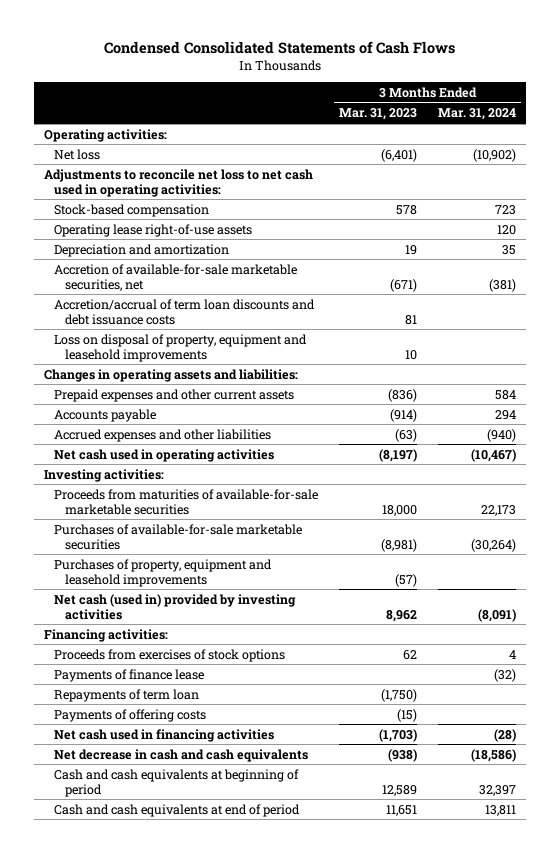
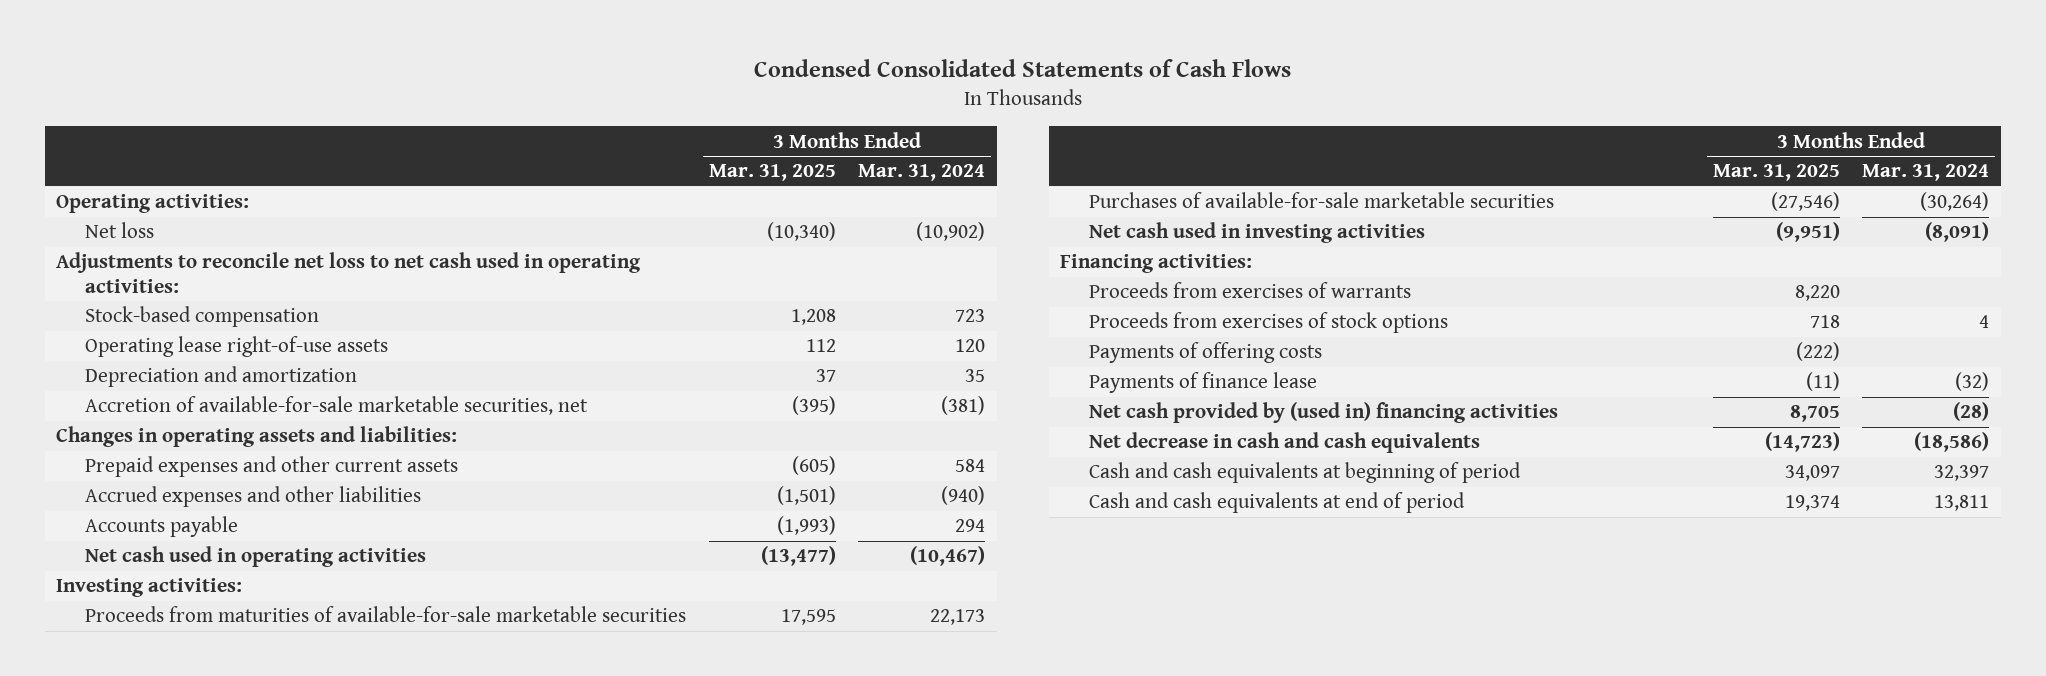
[339,108,418,121] Mar. 31, 2023 -> none
none -> [708,164,836,182] Mar. 31, 2025
[54,298,316,325] Accretion/accrual of term loan discounts and debt issuance costs -> none
[54,333,308,362] Loss on disposal of property, equipment and leasehold improvements -> none
[54,408,157,422] Accounts payable -> [85,516,239,538] Accounts payable
[54,558,273,587] Purchases of property, equipment and leasehold improvements -> none
[54,593,297,620] Net cash (used in) provided by investing activities -> [1089,222,1426,244] Net cash used in investing activities
none -> [1089,282,1412,299] Proceeds from exercises of warrants
[54,688,200,702] Repayments of term loan -> none
[54,668,205,682] Payments of finance lease -> [1089,372,1318,394] Payments of finance lease
[54,728,275,742] Net cash used in financing activities -> [1089,402,1559,424] Net cash provided by (used in) financing activities

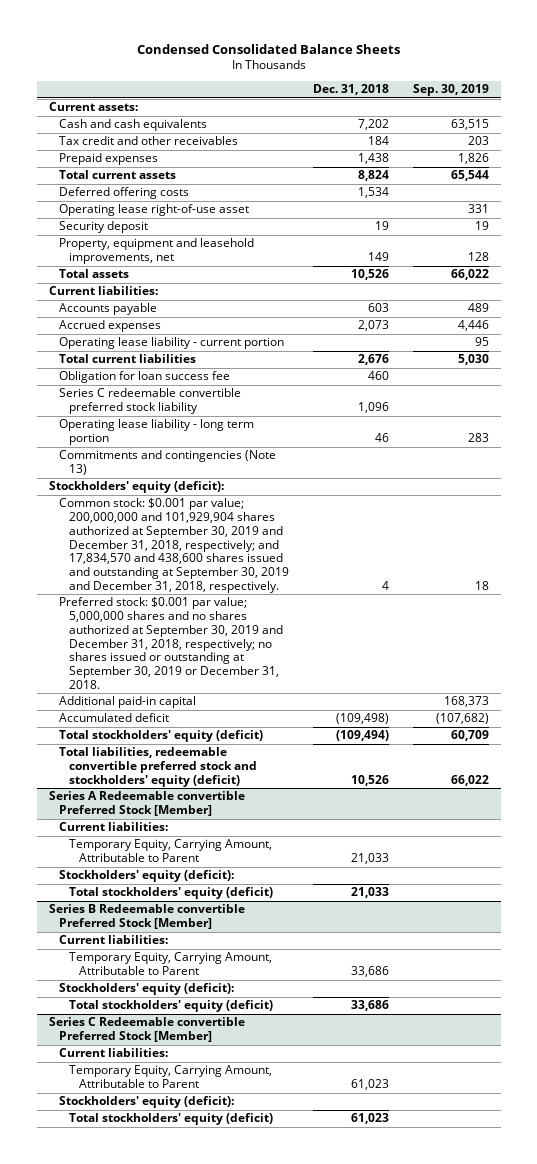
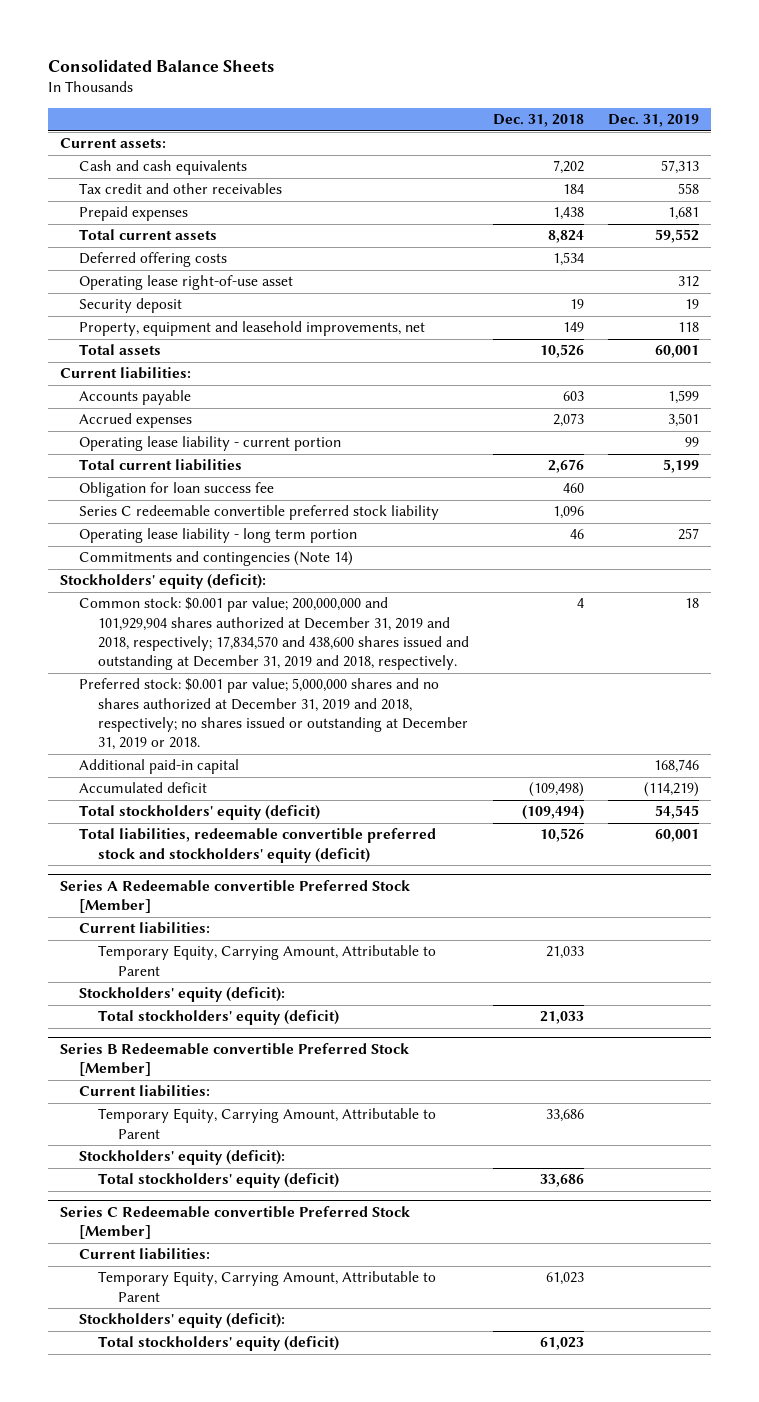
[136,44,400,55] Condensed Consolidated Balance Sheets -> [48,58,275,72] Consolidated Balance Sheets
[412,84,489,97] Sep. 30, 2019 -> none
none -> [607,114,699,128] Dec. 31, 2019
[58,450,276,476] Commitments and contingencies (Note 13) -> [79,551,354,567] Commitments and contingencies (Note 14)
[58,498,290,593] Common stock: $0.001 par value; 200,000,000 and 101,929,904 shares authorized at September 30, 2019 and December 31, 2018, respectively; and 17,834,570 and 438,600 shares issued and outstanding at September 30, 2019 and December 31, 2018, respectively. -> [79,597,470,671] Common stock: $0.001 par value; 200,000,000 and 101,929,904 shares authorized at December 31, 2019 and 2018, respectively; 17,834,570 and 438,600 shares issued and outstanding at December 31, 2019 and 2018, respectively.
[58,597,284,689] Preferred stock: $0.001 par value; 5,000,000 shares and no shares authorized at September 30, 2019 and December 31, 2018, respectively; no shares issued or outstanding at September 30, 2019 or December 31, 2018. -> [79,678,469,751] Preferred stock: $0.001 par value; 5,000,000 shares and no shares authorized at December 31, 2019 and 2018, respectively; no shares issued or outstanding at December 31, 2019 or 2018.

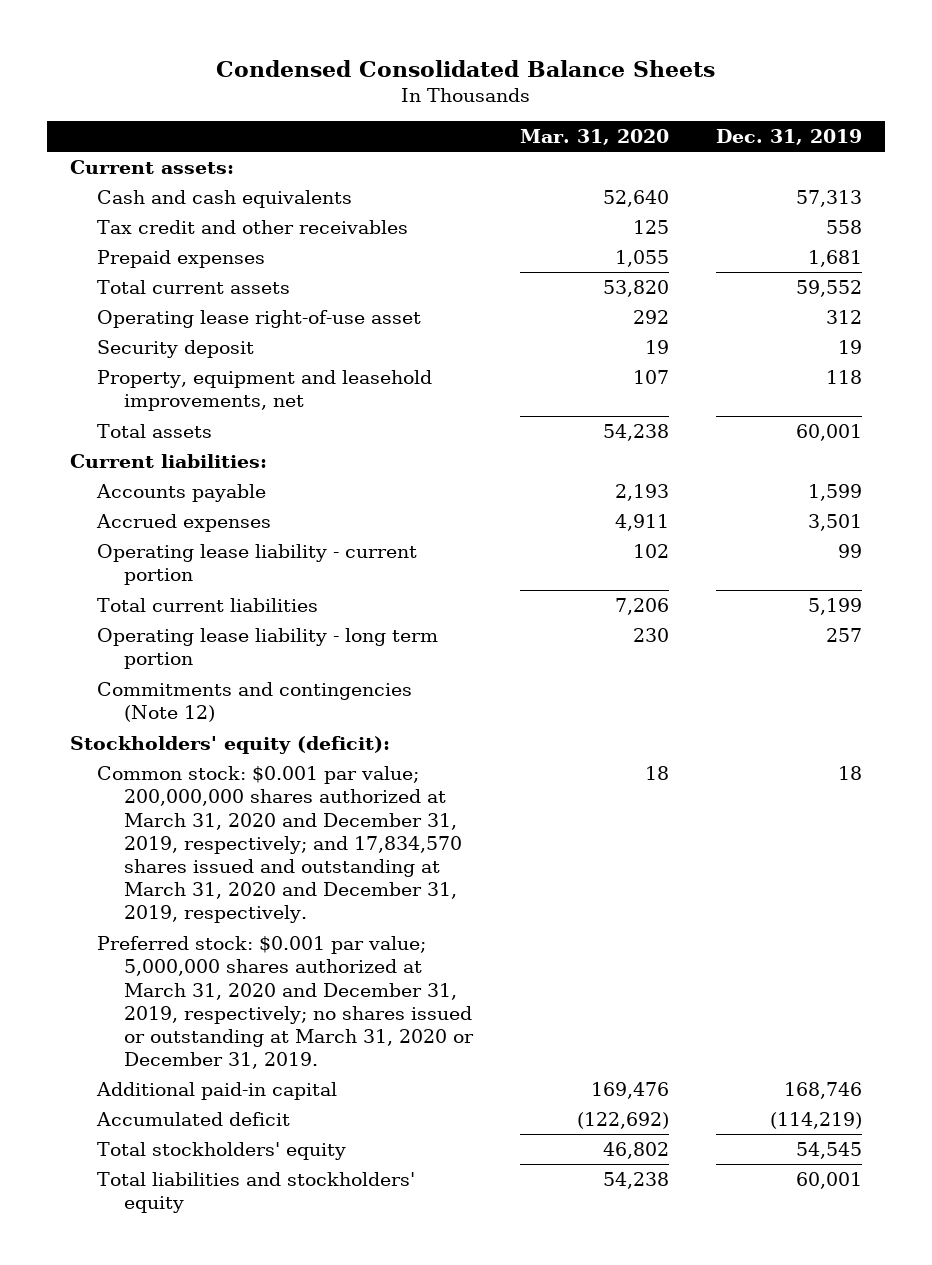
[48,58,275,72] Consolidated Balance Sheets -> [216,59,716,77] Condensed Consolidated Balance Sheets
[493,114,585,128] Dec. 31, 2018 -> none
none -> [519,129,669,146] Mar. 31, 2020
[79,252,228,268] Deferred offering costs -> none
[79,482,275,498] Obligation for loan success fee -> none
[79,505,440,521] Series C redeemable convertible preferred stock liability -> none
[79,551,354,567] Commitments and contingencies (Note 14) -> [97,682,413,723] Commitments and contingencies (Note 12)
[79,597,470,671] Common stock: $0.001 par value; 200,000,000 and 101,929,904 shares authorized at December 31, 2019 and 2018, respectively; 17,834,570 and 438,600 shares issued and outstanding at December 31, 2019 and 2018, respectively. -> [97,766,463,924] Common stock: $0.001 par value; 200,000,000 shares authorized at March 31, 2020 and December 31, 2019, respectively; and 17,834,570 shares issued and outstanding at March 31, 2020 and December 31, 2019, respectively.
[79,678,469,751] Preferred stock: $0.001 par value; 5,000,000 shares and no shares authorized at December 31, 2019 and 2018, respectively; no shares issued or outstanding at December 31, 2019 or 2018. -> [97,936,475,1070] Preferred stock: $0.001 par value; 5,000,000 shares authorized at March 31, 2020 and December 31, 2019, respectively; no shares issued or outstanding at March 31, 2020 or December 31, 2019.
[59,880,410,914] Series A Redeemable convertible Preferred Stock [Member] -> none
[79,922,211,935] Current liabilities: -> none
[98,945,437,976] Temporary Equity, Carrying Amount, Attributable to Parent -> none
[79,987,286,1003] Stockholders' equity (deficit): -> none
[98,1010,340,1026] Total stockholders' equity (deficit) -> none
[59,1043,409,1077] Series B Redeemable convertible Preferred Stock [Member] -> none
[79,1085,211,1098] Current liabilities: -> none
[98,1108,437,1139] Temporary Equity, Carrying Amount, Attributable to Parent -> none
[79,1150,286,1166] Stockholders' equity (deficit): -> none
[98,1173,340,1189] Total stockholders' equity (deficit) -> none
[59,1206,410,1240] Series C Redeemable convertible Preferred Stock [Member] -> none
[79,1248,211,1261] Current liabilities: -> none
[98,1271,437,1302] Temporary Equity, Carrying Amount, Attributable to Parent -> none
[79,1313,286,1329] Stockholders' equity (deficit): -> none
[98,1336,340,1352] Total stockholders' equity (deficit) -> none
[79,805,321,821] Total stockholders' equity (deficit) -> [97,1142,347,1161] Total stockholders' equity
[79,828,437,863] Total liabilities, redeemable convertible preferred stock and stockholders' equity (deficit) -> [97,1172,416,1214] Total liabilities and stockholders' equity

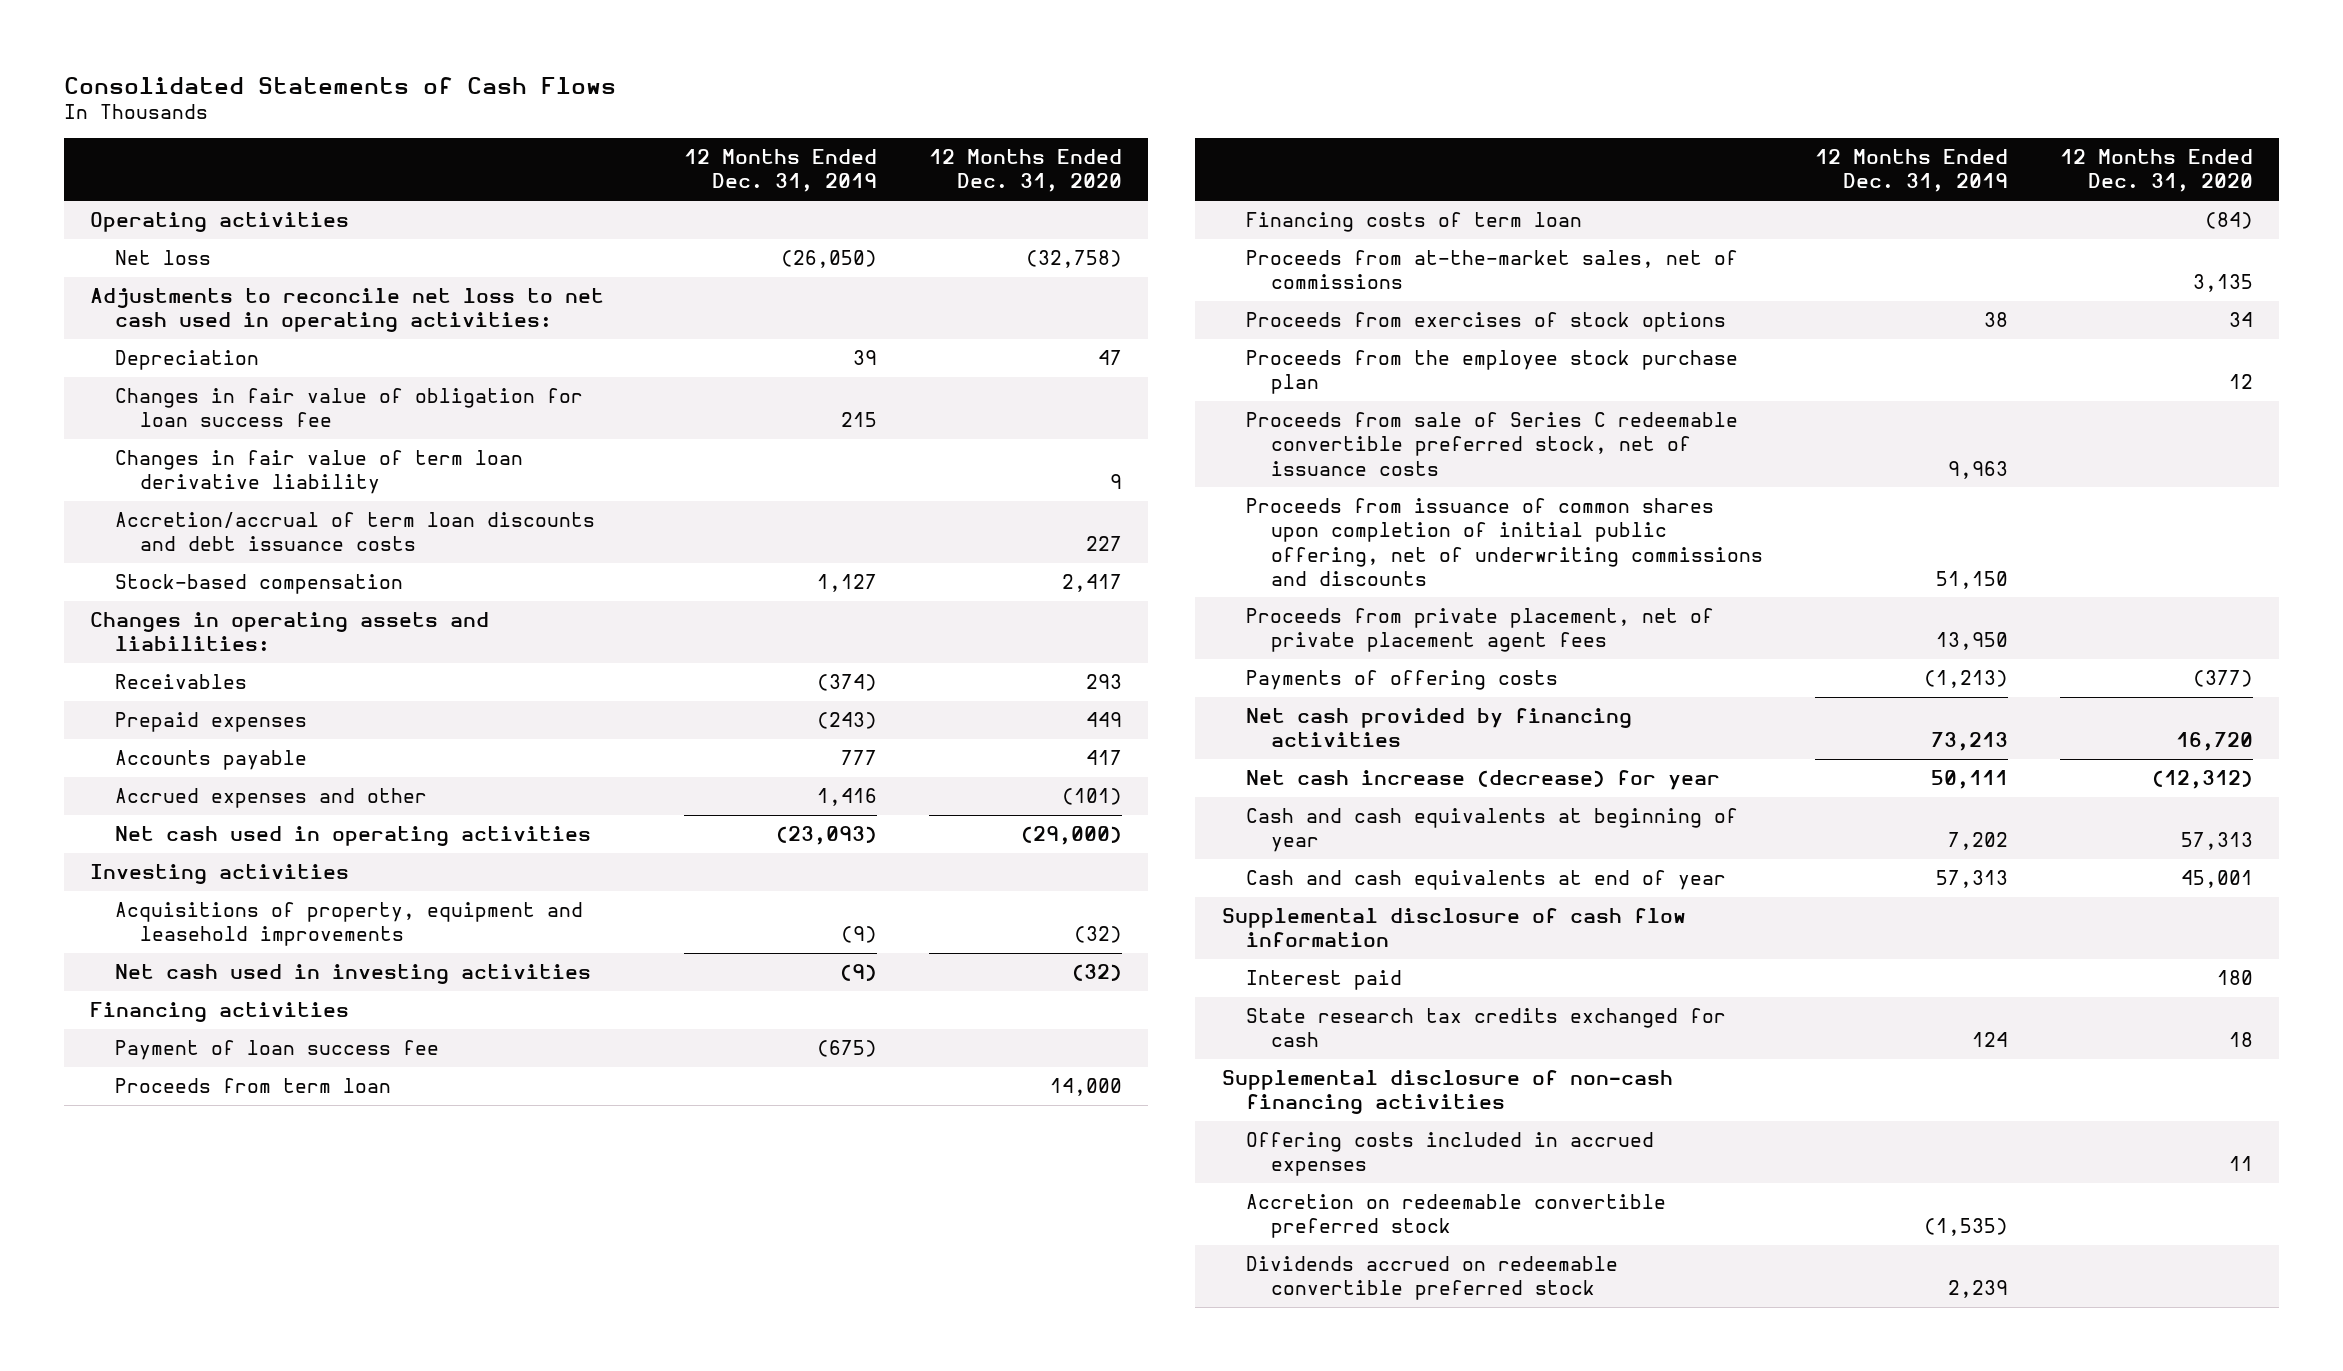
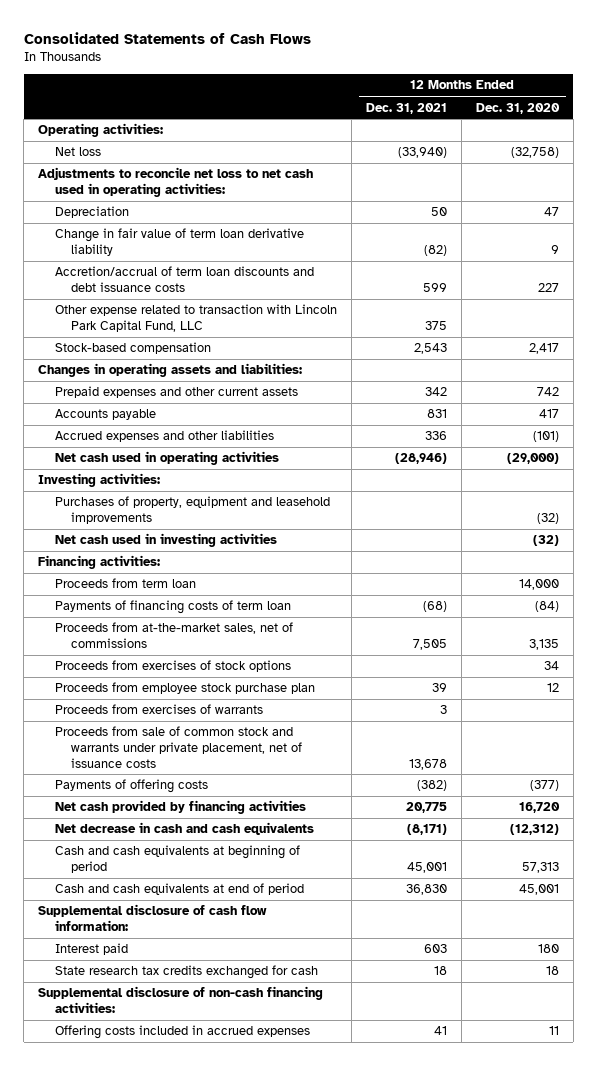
[683,149,877,193] 12 Months Ended Dec. 31, 2019 -> none
none -> [365,102,447,114] Dec. 31, 2021
[90,212,350,233] Operating activities -> [38,123,164,138] Operating activities:
[114,388,583,428] Changes in fair value of obligation for loan success fee -> none
[114,450,523,495] Changes in fair value of term loan derivative liability -> [54,228,304,256] Change in fair value of term loan derivative liability
none -> [54,304,337,332] Other expense related to transaction with Lincoln Park Capital Fund, LLC
[114,674,247,690] Receivables -> none
[114,712,307,733] Prepaid expenses -> none
none -> [54,386,298,399] Prepaid expenses and other current assets
[114,788,427,809] Accrued expenses and other -> [54,430,274,443] Accrued expenses and other liabilities
[90,864,350,885] Investing activities -> [38,473,161,488] Investing activities:
[114,902,583,947] Acquisitions of property, equipment and leasehold improvements -> [54,496,330,524] Purchases of property, equipment and leasehold improvements
[114,1040,439,1061] Payment of loan success fee -> none
[90,1002,350,1023] Financing activities -> [38,555,161,570] Financing activities:
[1246,212,1583,233] Financing costs of term loan -> [54,600,291,615] Payments of financing costs of term loan
[1246,412,1739,476] Proceeds from sale of Series C redeemable convertible preferred stock, net of issuance costs -> none
[1246,498,1764,586] Proceeds from issuance of common shares upon completion of initial public offering, net of underwriting commissions and discounts -> none
[1246,350,1739,395] Proceeds from the employee stock purchase plan -> [54,682,315,695] Proceeds from employee stock purchase plan
none -> [54,704,263,715] Proceeds from exercises of warrants
[1246,608,1715,653] Proceeds from private placement, net of private placement agent fees -> [54,726,303,768] Proceeds from sale of common stock and warrants under private placement, net of issuance costs
[1246,770,1721,791] Net cash increase (decrease) for year -> [54,822,314,836] Net decrease in cash and cash equivalents
[1246,808,1739,853] Cash and cash equivalents at beginning of year -> [54,845,300,873] Cash and cash equivalents at beginning of period
[1246,870,1727,891] Cash and cash equivalents at end of year -> [54,883,304,896] Cash and cash equivalents at end of period
[1221,908,1686,948] Supplemental disclosure of cash flow information -> [38,904,268,931] Supplemental disclosure of cash flow information:
[1221,1070,1673,1115] Supplemental disclosure of non-cash financing activities -> [38,986,324,1013] Supplemental disclosure of non-cash financing activities:
[1246,1194,1667,1239] Accretion on redeemable convertible preferred stock -> none
[1246,1256,1619,1301] Dividends accrued on redeemable convertible preferred stock -> none

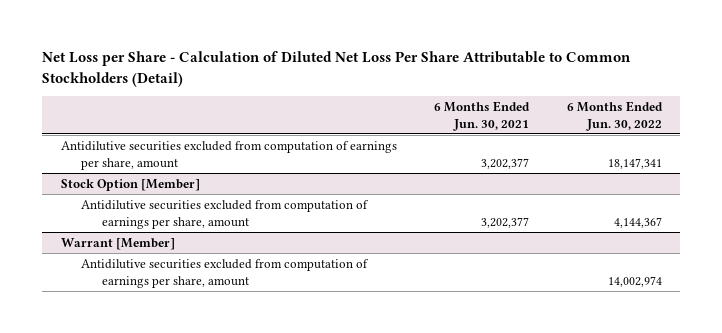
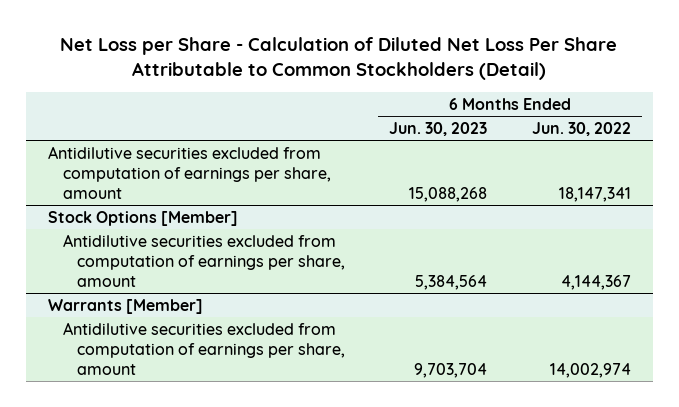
[434,100,531,131] 6 Months Ended Jun. 30, 2021 -> none
none -> [389,122,488,137] Jun. 30, 2023
[60,178,200,191] Stock Option [Member] -> [48,210,239,226] Stock Options [Member]
[60,237,175,250] Warrant [Member] -> [48,298,204,314] Warrants [Member]

